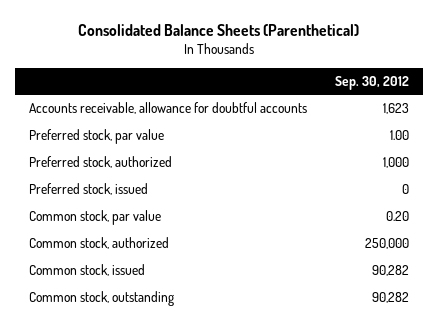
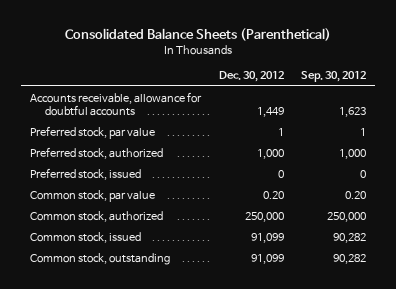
none -> [218,71,284,83] Dec. 30, 2012
[389,130,409,141] 1.00 -> [360,127,367,136] 1

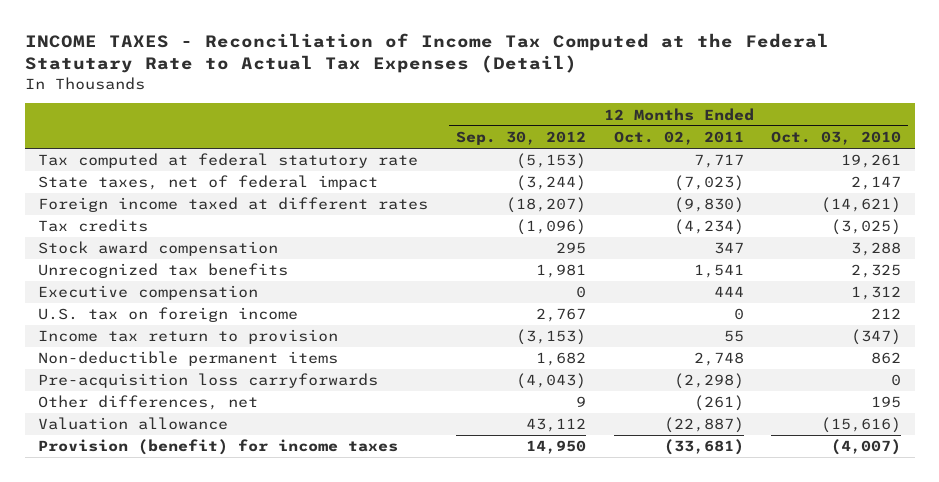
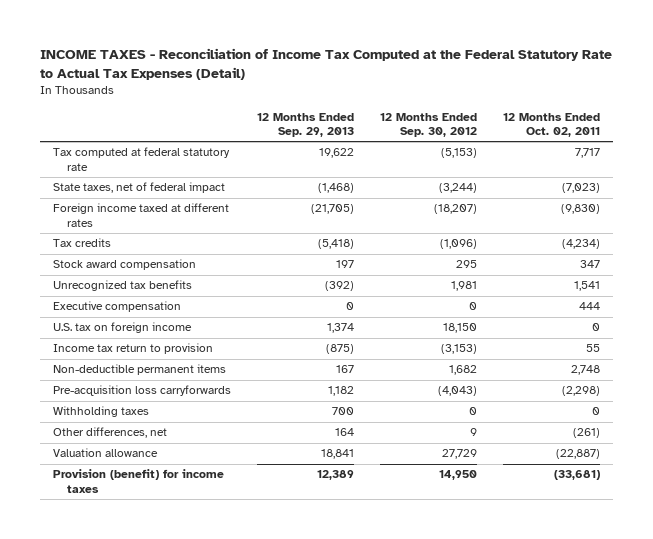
[24,32,829,74] INCOME TAXES - Reconciliation of Income Tax Computed at the Federal Statutary Rate to Actual Tax Expenses (Detail) -> [40,48,613,80] INCOME TAXES - Reconciliation of Income Tax Computed at the Federal Statutory Rate to Actual Tax Expenses (Detail)
[771,130,902,145] Oct. 03, 2010 -> none
none -> [257,112,355,137] 12 Months Ended Sep. 29, 2013
[535,308,586,323] 2,767 -> [442,323,477,334] 18,150
none -> [53,406,150,418] Withholding taxes
[525,418,586,433] 43,112 -> [441,449,477,460] 27,729

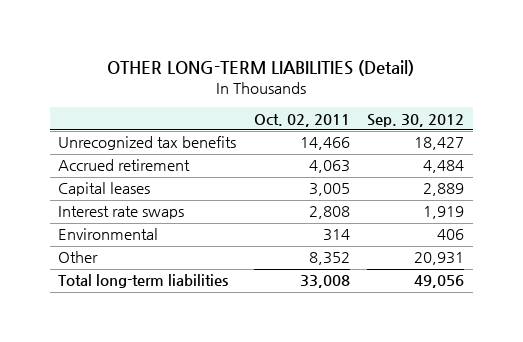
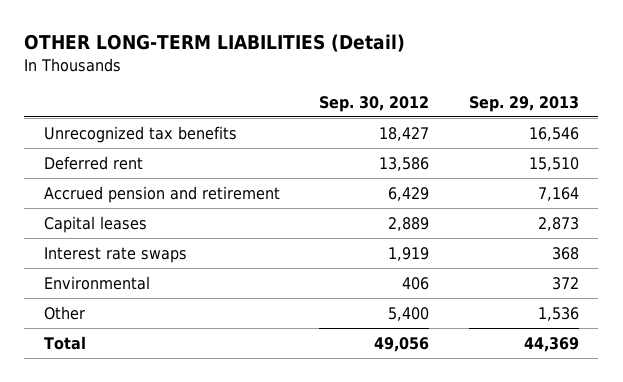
[253,113,350,127] Oct. 02, 2011 -> none
none -> [468,95,579,112] Sep. 29, 2013
none -> [44,155,144,170] Deferred rent
[58,159,191,172] Accrued retirement -> [44,185,281,203] Accrued pension and retirement
[423,160,465,174] 4,484 -> [388,186,430,201] 6,429
[414,252,465,266] 20,931 -> [388,306,430,321] 5,400
[58,274,229,289] Total long-term liabilities -> [44,335,87,350] Total

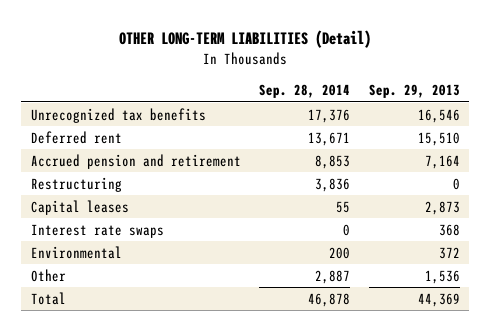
[319,95,430,112] Sep. 30, 2012 -> none
none -> [259,84,351,99] Sep. 28, 2014
none -> [30,176,122,192] Restructuring

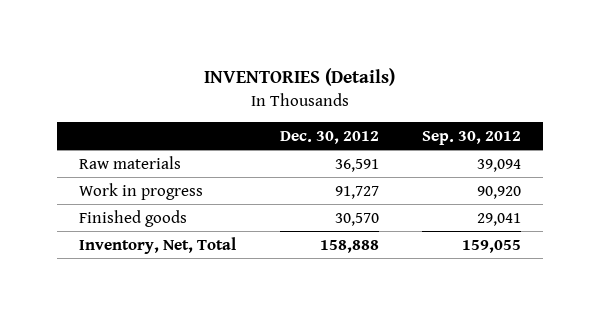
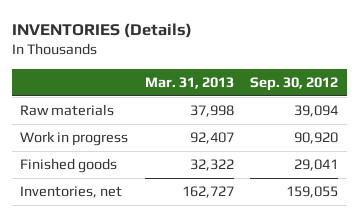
[279,130,379,144] Dec. 30, 2012 -> none
none -> [144,76,234,89] Mar. 31, 2013
[78,236,236,254] Inventory, Net, Total -> [20,186,123,199] Inventories, net

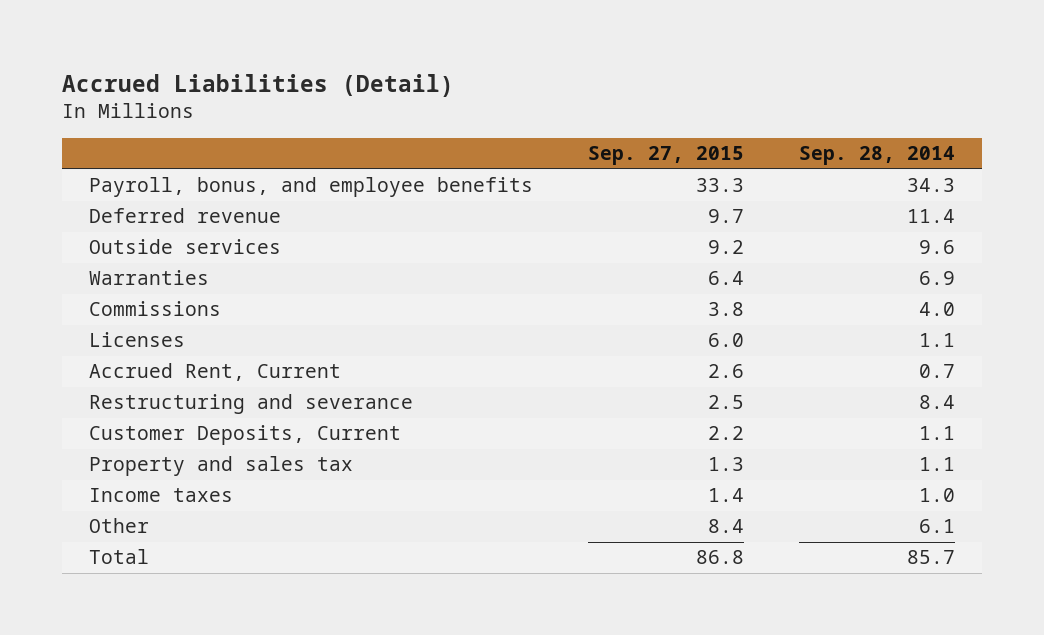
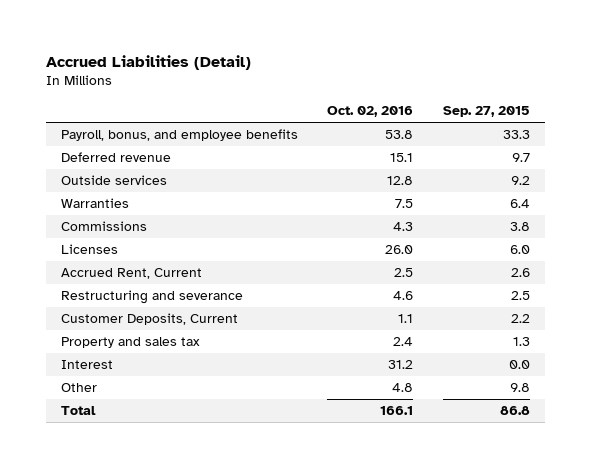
[798,146,955,166] Sep. 28, 2014 -> none
none -> [327,106,414,118] Oct. 02, 2016
[89,488,234,503] Income taxes -> none
none -> [60,360,113,370] Interest
[707,519,744,534] 8.4 -> [510,383,531,393] 9.8

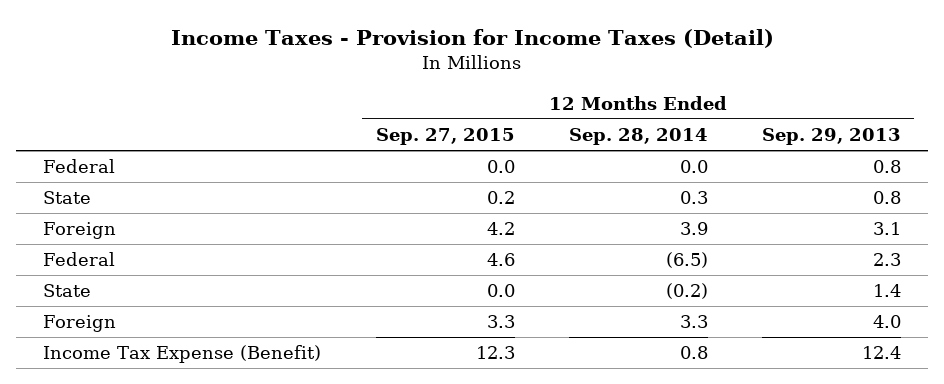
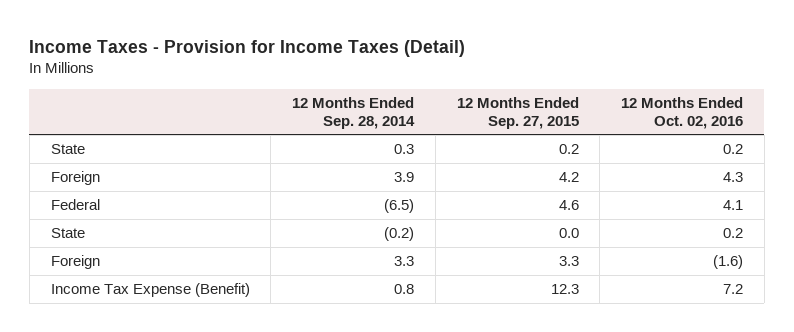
[761,128,901,146] Sep. 29, 2013 -> none
none -> [620,96,743,129] 12 Months Ended Oct. 02, 2016
[43,159,116,174] Federal -> none

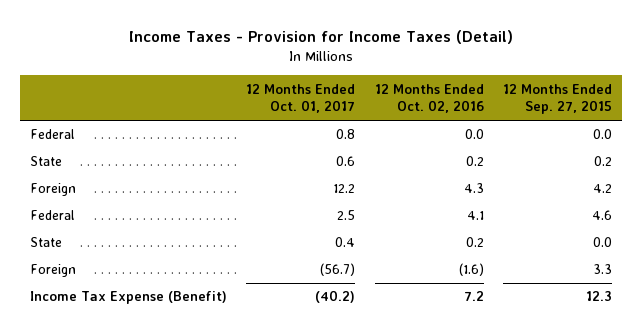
[292,96,416,129] 12 Months Ended Sep. 28, 2014 -> none
none -> [246,83,356,114] 12 Months Ended Oct. 01, 2017
none -> [30,129,76,140] Federal

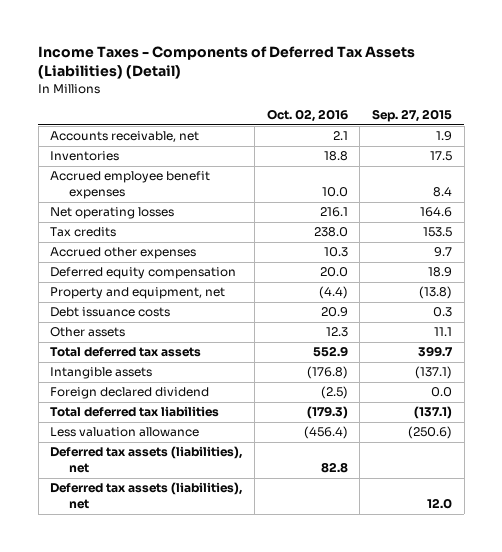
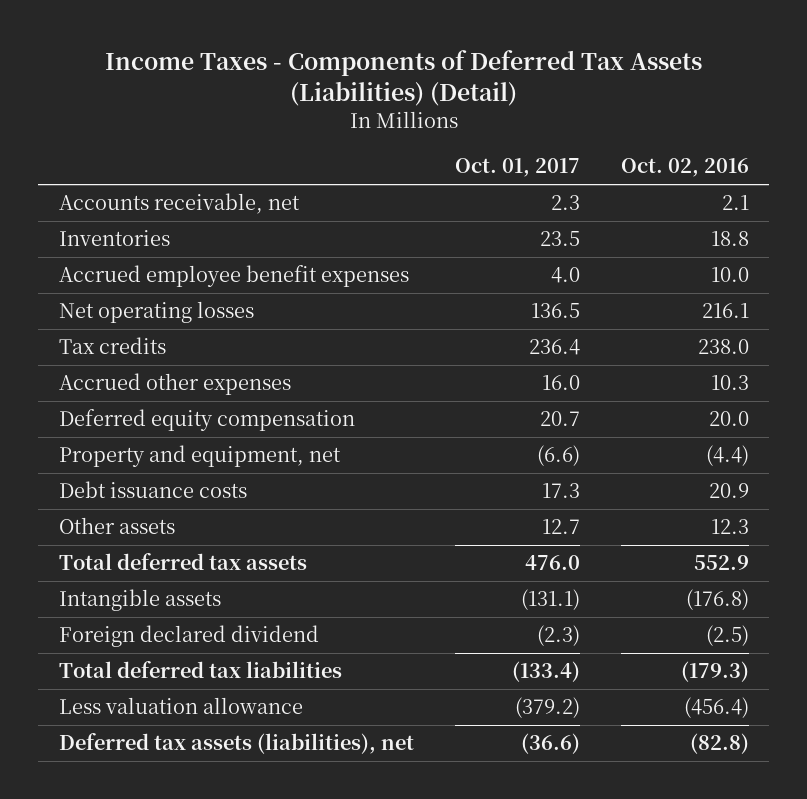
[372,109,453,123] Sep. 27, 2015 -> none
none -> [454,158,580,178] Oct. 01, 2017
[50,482,243,510] Deferred tax assets (liabilities), net -> none
[320,462,348,474] 82.8 -> [689,733,749,755] (82.8)

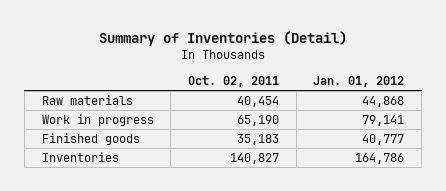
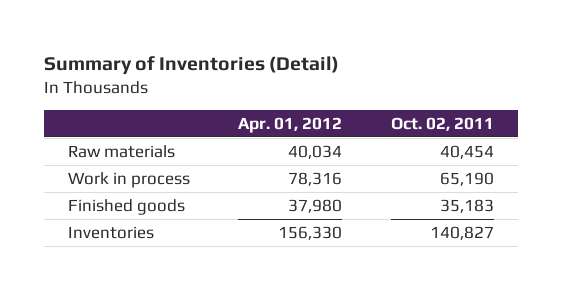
[313,76,405,88] Jan. 01, 2012 -> none
none -> [238,116,343,133] Apr. 01, 2012
[41,113,154,126] Work in progress -> [67,172,190,189] Work in process

